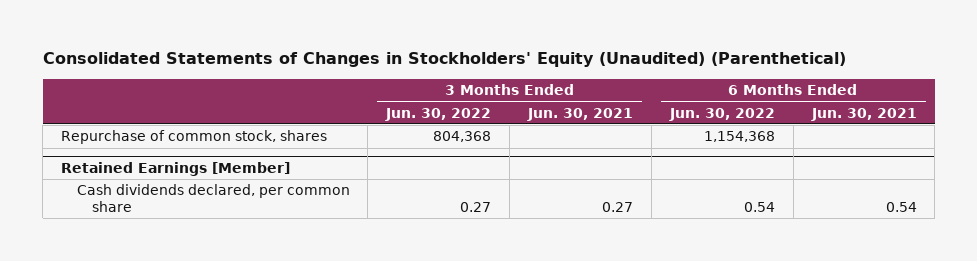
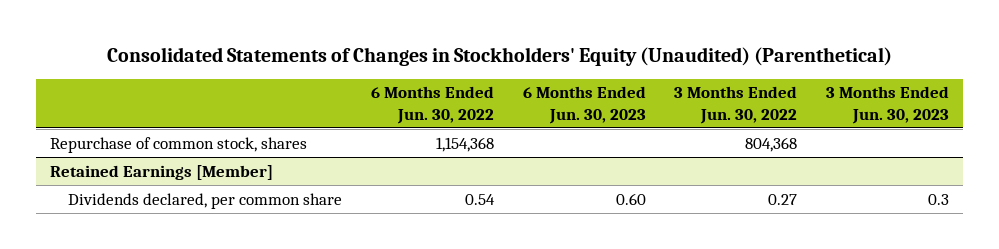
[527,107,634,121] Jun. 30, 2021 -> none
[810,107,917,121] Jun. 30, 2021 -> none
none -> [522,86,646,124] 6 Months Ended Jun. 30, 2023
none -> [825,86,949,124] 3 Months Ended Jun. 30, 2023
[76,184,350,212] Cash dividends declared, per common share -> [68,192,343,209] Dividends declared, per common share

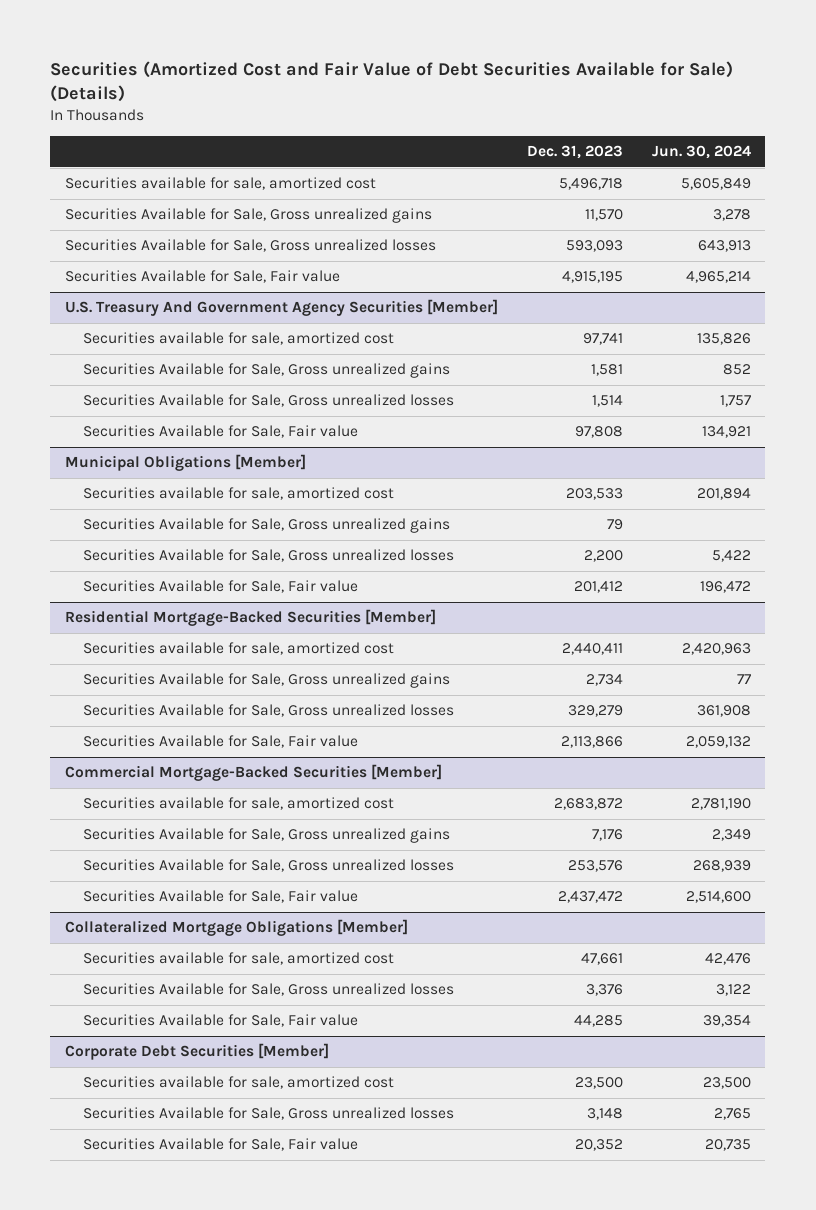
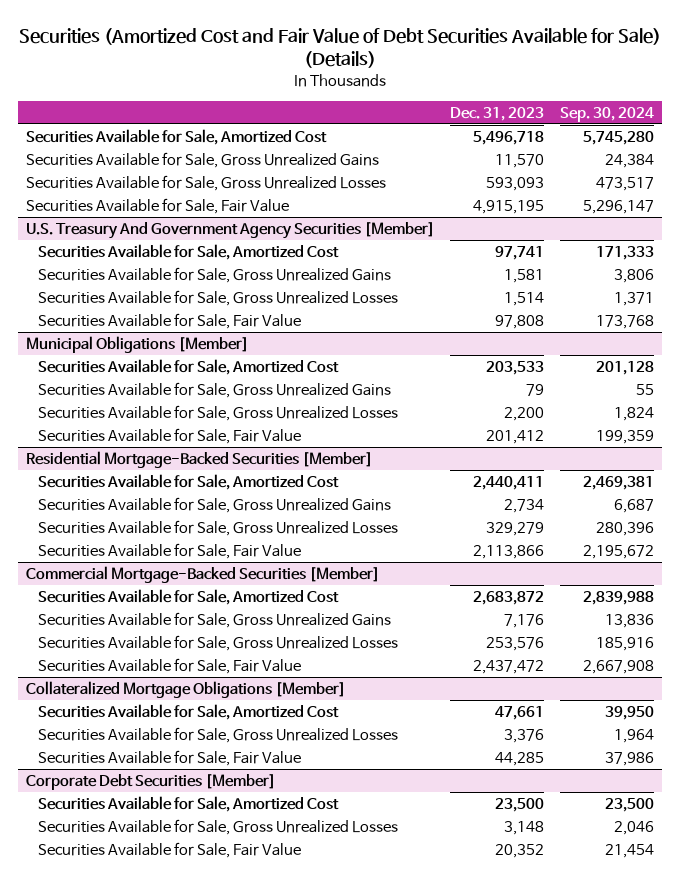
[651,145,751,160] Jun. 30, 2024 -> none
none -> [559,106,654,122] Sep. 30, 2024
[64,177,376,191] Securities available for sale, amortized cost -> [25,128,327,145] Securities Available for Sale, Amortized Cost
[64,208,432,224] Securities Available for Sale, Gross unrealized gains -> [25,151,379,168] Securities Available for Sale, Gross Unrealized Gains
[64,239,436,253] Securities Available for Sale, Gross unrealized losses -> [25,174,386,191] Securities Available for Sale, Gross Unrealized Losses
[64,270,340,284] Securities Available for Sale, Fair value -> [25,197,289,214] Securities Available for Sale, Fair Value
[82,332,394,346] Securities available for sale, amortized cost -> [37,243,339,260] Securities Available for Sale, Amortized Cost
[82,363,450,379] Securities Available for Sale, Gross unrealized gains -> [37,266,391,283] Securities Available for Sale, Gross Unrealized Gains
[82,394,454,408] Securities Available for Sale, Gross unrealized losses -> [37,289,398,306] Securities Available for Sale, Gross Unrealized Losses
[82,425,358,439] Securities Available for Sale, Fair value -> [37,312,301,329] Securities Available for Sale, Fair Value
[82,487,394,501] Securities available for sale, amortized cost -> [37,358,339,375] Securities Available for Sale, Amortized Cost
[82,518,450,534] Securities Available for Sale, Gross unrealized gains -> [37,381,391,398] Securities Available for Sale, Gross Unrealized Gains
[82,549,454,563] Securities Available for Sale, Gross unrealized losses -> [37,404,398,421] Securities Available for Sale, Gross Unrealized Losses
[82,580,358,594] Securities Available for Sale, Fair value -> [37,427,301,444] Securities Available for Sale, Fair Value
[82,642,394,656] Securities available for sale, amortized cost -> [37,473,339,490] Securities Available for Sale, Amortized Cost
[82,673,450,689] Securities Available for Sale, Gross unrealized gains -> [37,496,391,513] Securities Available for Sale, Gross Unrealized Gains
[82,704,454,718] Securities Available for Sale, Gross unrealized losses -> [37,519,398,536] Securities Available for Sale, Gross Unrealized Losses
[82,735,358,749] Securities Available for Sale, Fair value -> [37,542,301,559] Securities Available for Sale, Fair Value
[82,797,394,811] Securities available for sale, amortized cost -> [37,588,339,605] Securities Available for Sale, Amortized Cost
[82,828,450,844] Securities Available for Sale, Gross unrealized gains -> [37,611,391,628] Securities Available for Sale, Gross Unrealized Gains
[82,859,454,873] Securities Available for Sale, Gross unrealized losses -> [37,634,398,651] Securities Available for Sale, Gross Unrealized Losses
[82,890,358,904] Securities Available for Sale, Fair value -> [37,657,301,674] Securities Available for Sale, Fair Value
[82,952,394,966] Securities available for sale, amortized cost -> [37,703,339,720] Securities Available for Sale, Amortized Cost
[82,983,454,997] Securities Available for Sale, Gross unrealized losses -> [37,726,398,743] Securities Available for Sale, Gross Unrealized Losses
[82,1014,358,1028] Securities Available for Sale, Fair value -> [37,749,301,766] Securities Available for Sale, Fair Value
[82,1076,394,1090] Securities available for sale, amortized cost -> [37,795,339,812] Securities Available for Sale, Amortized Cost
[82,1107,454,1121] Securities Available for Sale, Gross unrealized losses -> [37,818,398,835] Securities Available for Sale, Gross Unrealized Losses
[82,1138,358,1152] Securities Available for Sale, Fair value -> [37,841,301,858] Securities Available for Sale, Fair Value

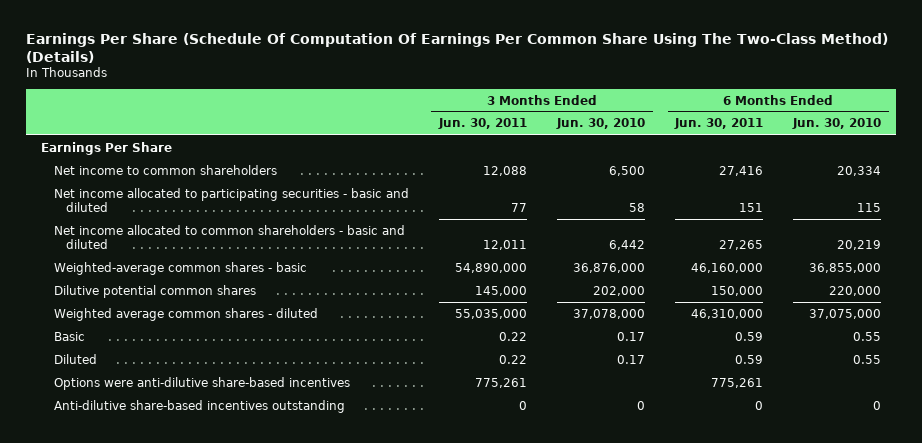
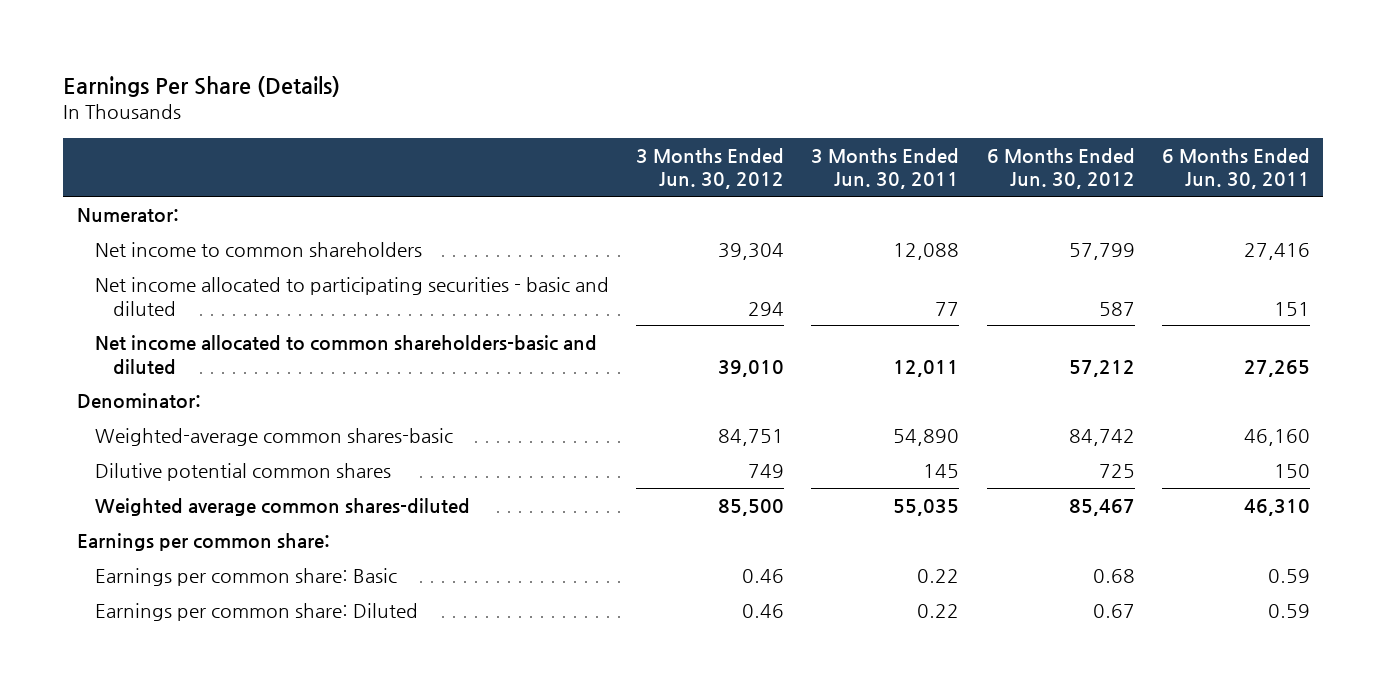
[25,32,888,63] Earnings Per Share (Schedule Of Computation Of Earnings Per Common Share Using The Two-Class Method) (Details) -> [62,75,340,97] Earnings Per Share (Details)
[556,118,646,130] Jun. 30, 2010 -> none
[792,118,882,130] Jun. 30, 2010 -> none
none -> [635,147,784,190] 3 Months Ended Jun. 30, 2012
none -> [986,147,1135,190] 6 Months Ended Jun. 30, 2012
[41,141,173,155] Earnings Per Share -> none
none -> [76,208,179,223] Numerator:
[53,376,350,390] Options were anti-dilutive share-based incentives -> none
[53,399,345,413] Anti-dilutive share-based incentives outstanding -> none
[53,224,405,249] Net income allocated to common shareholders - basic and diluted -> [94,335,597,374] Net income allocated to common shareholders-basic and diluted
none -> [76,393,201,409] Denominator:
[53,261,307,275] Weighted-average common shares - basic -> [94,428,453,447] Weighted-average common shares-basic
[454,262,527,273] 54,890,000 -> [893,429,960,447] 54,890
[691,262,764,273] 46,160,000 -> [1243,429,1310,447] 46,160
[474,285,527,296] 145,000 -> [923,464,960,479] 145
[711,285,764,296] 150,000 -> [1273,464,1310,479] 150
[53,307,318,321] Weighted average common shares - diluted -> [94,498,470,517] Weighted average common shares-diluted
[454,308,527,319] 55,035,000 -> [893,499,960,517] 55,035
[691,308,764,319] 46,310,000 -> [1243,499,1310,517] 46,310
none -> [76,533,330,552] Earnings per common share:
[53,331,85,341] Basic -> [94,568,397,587] Earnings per common share: Basic
[53,353,97,364] Diluted -> [94,603,418,622] Earnings per common share: Diluted

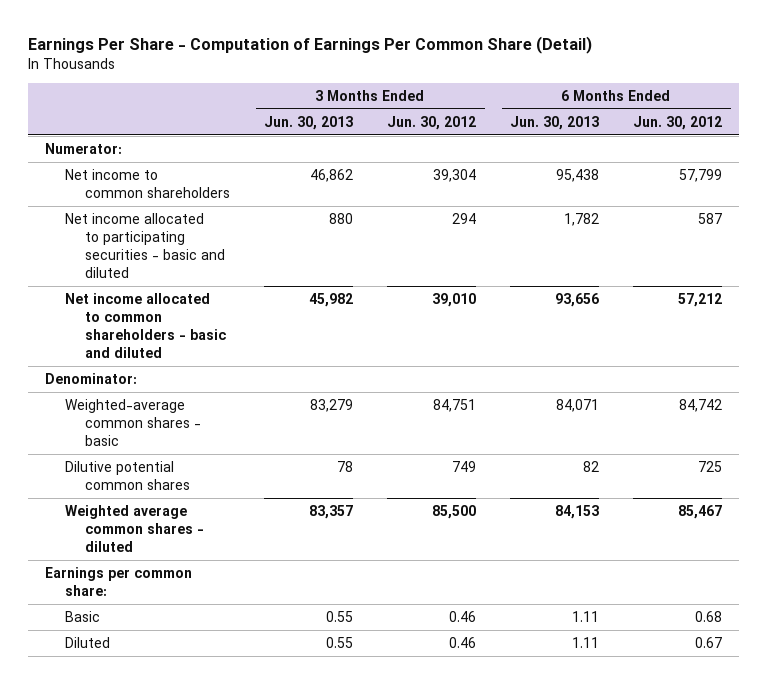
[62,75,340,97] Earnings Per Share (Details) -> [28,36,593,55] Earnings Per Share - Computation of Earnings Per Common Share (Detail)
[811,147,960,190] 3 Months Ended Jun. 30, 2011 -> none
[1161,147,1310,190] 6 Months Ended Jun. 30, 2011 -> none
none -> [264,115,354,130] Jun. 30, 2013
none -> [510,115,600,130] Jun. 30, 2013
[94,335,597,374] Net income allocated to common shareholders-basic and diluted -> [65,292,227,358] Net income allocated to common shareholders - basic and diluted
[94,428,453,447] Weighted-average common shares-basic -> [65,398,202,446] Weighted-average common shares - basic
[94,498,470,517] Weighted average common shares-diluted -> [65,504,205,552] Weighted average common shares - diluted
[94,568,397,587] Earnings per common share: Basic -> [65,610,101,622] Basic
[94,603,418,622] Earnings per common share: Diluted -> [65,636,111,648] Diluted

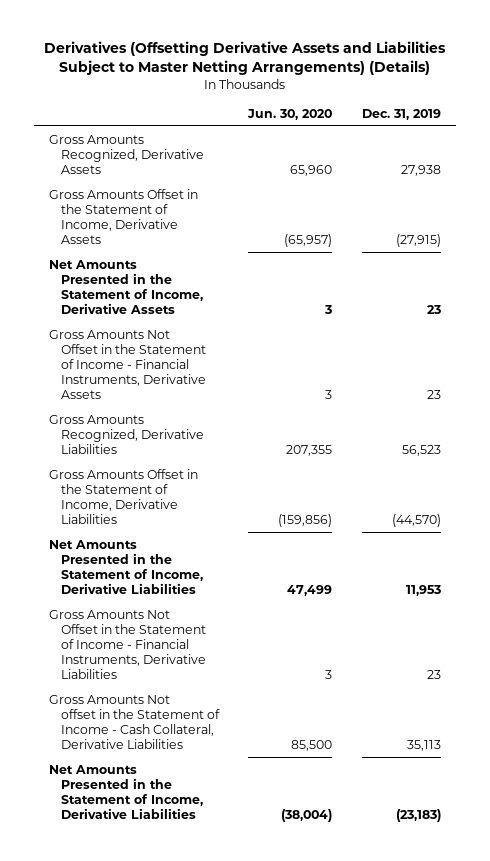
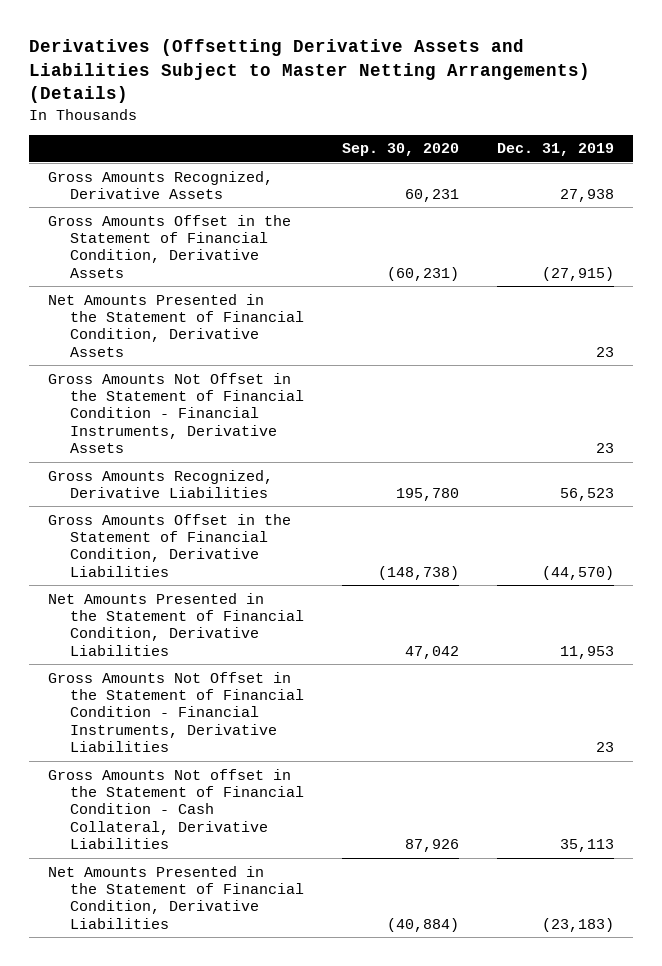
[247,108,333,120] Jun. 30, 2020 -> none
none -> [341,143,459,157] Sep. 30, 2020
[48,188,198,245] Gross Amounts Offset in the Statement of Income, Derivative Assets -> [48,214,292,278] Gross Amounts Offset in the Statement of Financial Condition, Derivative Assets
[48,259,203,315] Net Amounts Presented in the Statement of Income, Derivative Assets -> [48,293,304,357] Net Amounts Presented in the Statement of Financial Condition, Derivative Assets
[48,329,206,400] Gross Amounts Not Offset in the Statement of Income - Financial Instruments, Derivative Assets -> [48,372,304,454] Gross Amounts Not Offset in the Statement of Financial Condition - Financial Instruments, Derivative Assets
[48,468,198,525] Gross Amounts Offset in the Statement of Income, Derivative Liabilities -> [48,513,292,577] Gross Amounts Offset in the Statement of Financial Condition, Derivative Liabilities
[48,539,203,595] Net Amounts Presented in the Statement of Income, Derivative Liabilities -> [48,592,304,656] Net Amounts Presented in the Statement of Financial Condition, Derivative Liabilities
[48,609,206,680] Gross Amounts Not Offset in the Statement of Income - Financial Instruments, Derivative Liabilities -> [48,671,304,753] Gross Amounts Not Offset in the Statement of Financial Condition - Financial Instruments, Derivative Liabilities
[48,694,220,750] Gross Amounts Not offset in the Statement of Income - Cash Collateral, Derivative Liabilities -> [48,768,304,850] Gross Amounts Not offset in the Statement of Financial Condition - Cash Collateral, Derivative Liabilities
[48,764,203,820] Net Amounts Presented in the Statement of Income, Derivative Liabilities -> [48,865,304,929] Net Amounts Presented in the Statement of Financial Condition, Derivative Liabilities

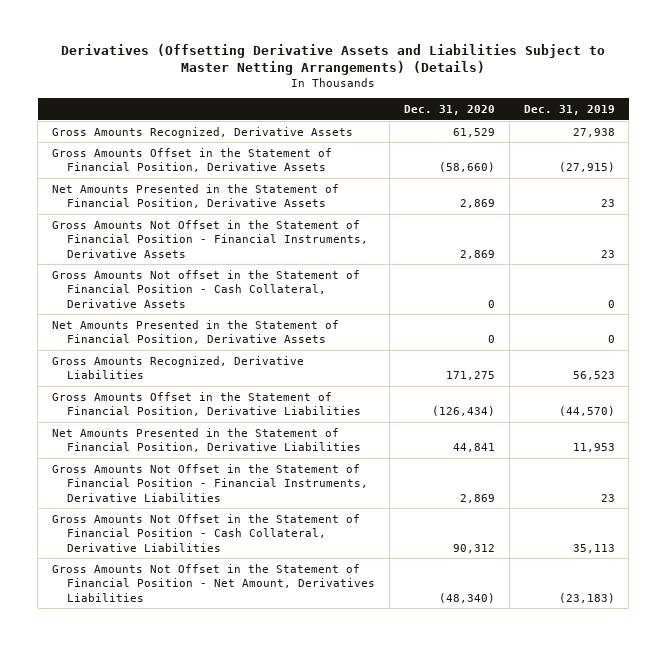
[341,143,459,157] Sep. 30, 2020 -> none
none -> [403,105,495,116] Dec. 31, 2020
[48,214,292,278] Gross Amounts Offset in the Statement of Financial Condition, Derivative Assets -> [51,147,332,173] Gross Amounts Offset in the Statement of Financial Position, Derivative Assets
[48,293,304,357] Net Amounts Presented in the Statement of Financial Condition, Derivative Assets -> [51,183,339,209] Net Amounts Presented in the Statement of Financial Position, Derivative Assets
[48,372,304,454] Gross Amounts Not Offset in the Statement of Financial Condition - Financial Instruments, Derivative Assets -> [51,219,369,258] Gross Amounts Not Offset in the Statement of Financial Position - Financial Instruments, Derivative Assets
none -> [51,269,360,308] Gross Amounts Not offset in the Statement of Financial Position - Cash Collateral, Derivative Assets
none -> [51,319,339,345] Net Amounts Presented in the Statement of Financial Position, Derivative Assets
[48,513,292,577] Gross Amounts Offset in the Statement of Financial Condition, Derivative Liabilities -> [51,391,362,417] Gross Amounts Offset in the Statement of Financial Position, Derivative Liabilities
[48,592,304,656] Net Amounts Presented in the Statement of Financial Condition, Derivative Liabilities -> [51,427,362,453] Net Amounts Presented in the Statement of Financial Position, Derivative Liabilities
[48,671,304,753] Gross Amounts Not Offset in the Statement of Financial Condition - Financial Instruments, Derivative Liabilities -> [51,463,369,502] Gross Amounts Not Offset in the Statement of Financial Position - Financial Instruments, Derivative Liabilities
[48,768,304,850] Gross Amounts Not offset in the Statement of Financial Condition - Cash Collateral, Derivative Liabilities -> [51,513,360,552] Gross Amounts Not Offset in the Statement of Financial Position - Cash Collateral, Derivative Liabilities
[48,865,304,929] Net Amounts Presented in the Statement of Financial Condition, Derivative Liabilities -> [51,563,376,602] Gross Amounts Not Offset in the Statement of Financial Position - Net Amount, Derivatives Liabilities

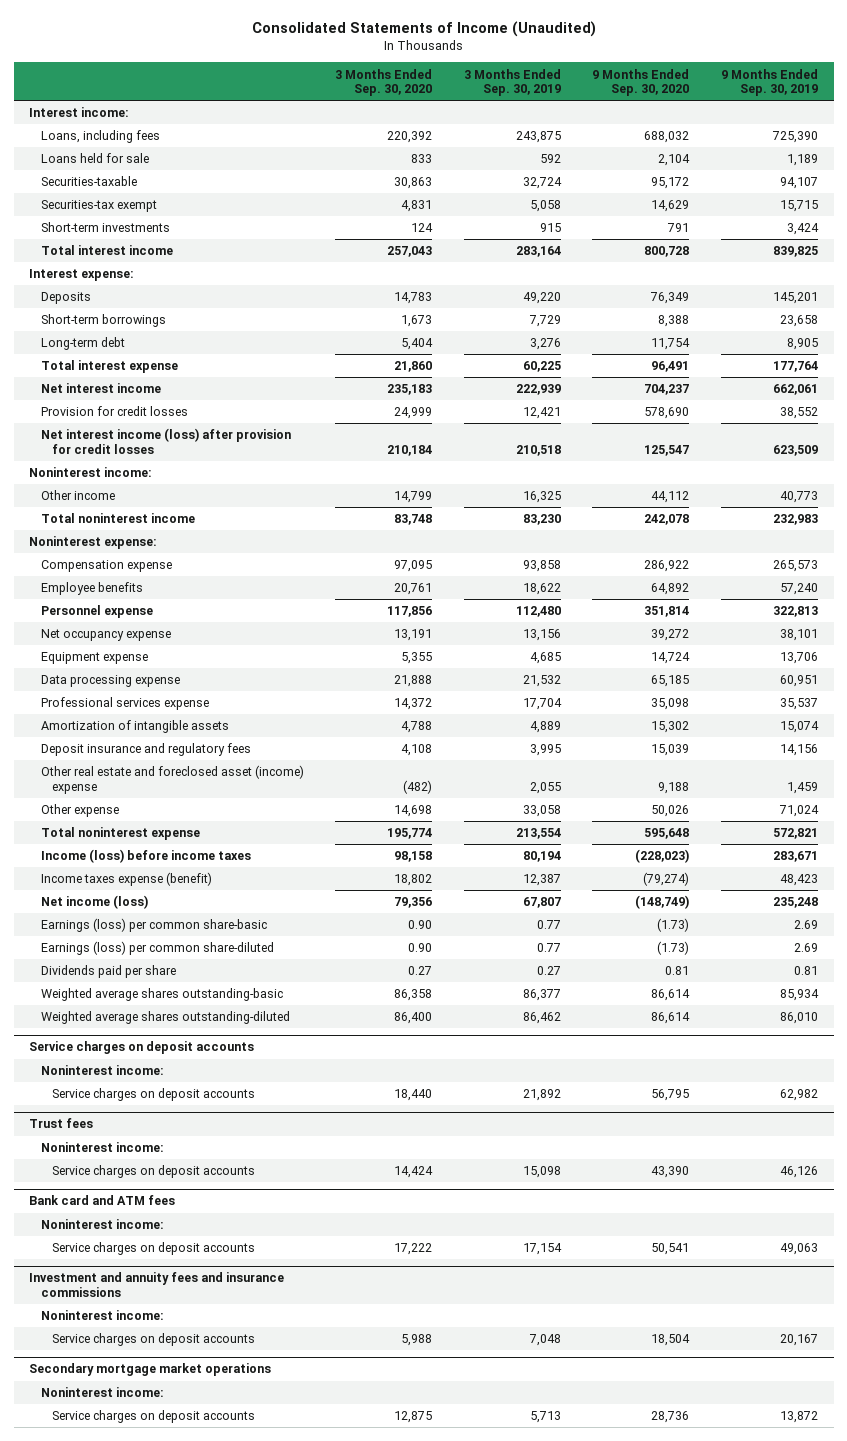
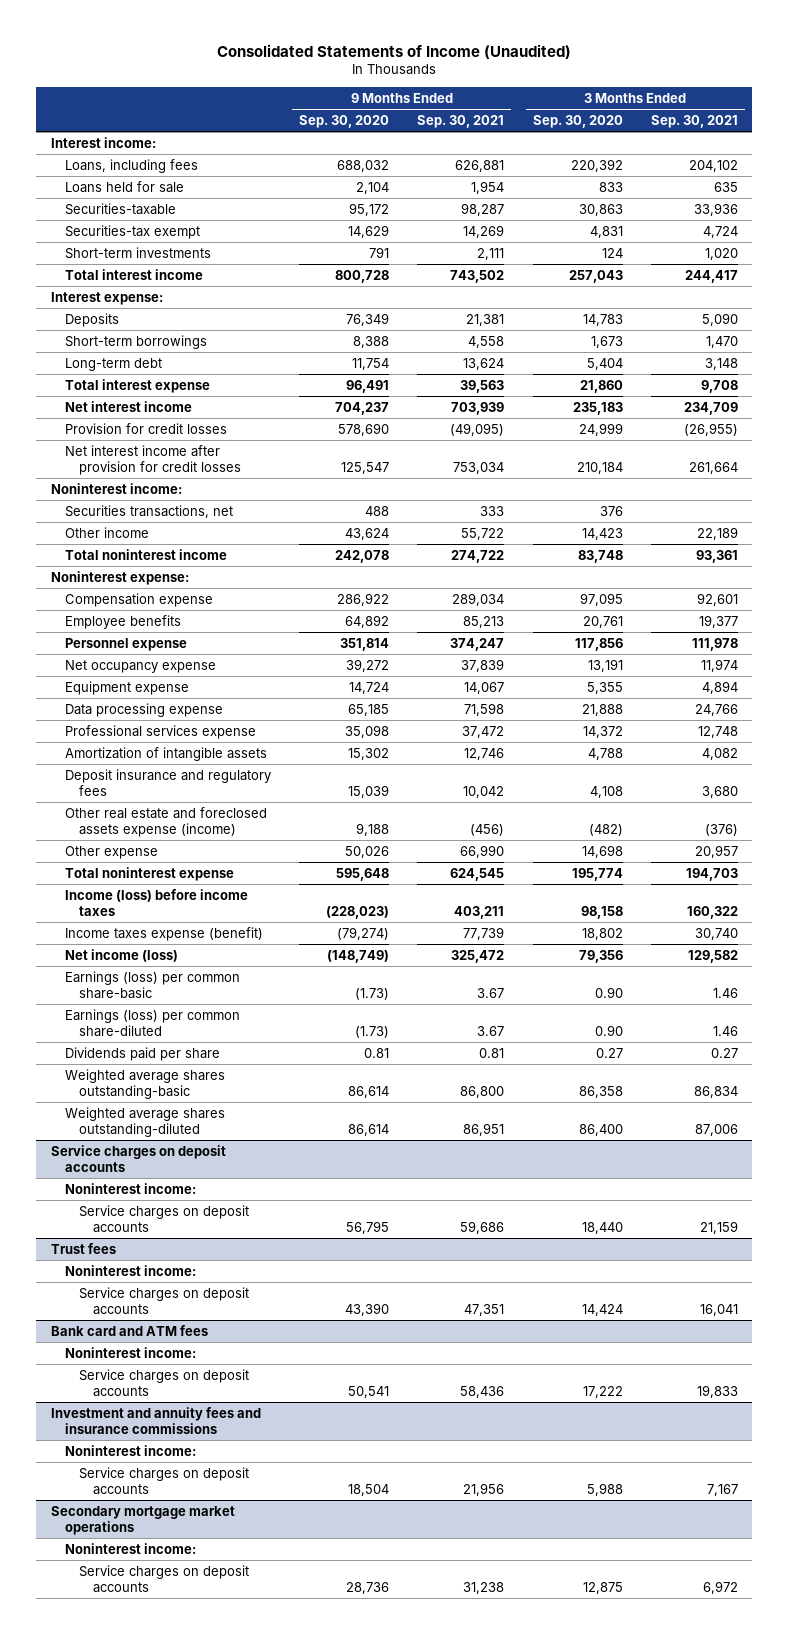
[463,68,561,97] 3 Months Ended Sep. 30, 2019 -> none
[720,68,818,97] 9 Months Ended Sep. 30, 2019 -> none
none -> [417,114,505,128] Sep. 30, 2021
none -> [650,114,738,128] Sep. 30, 2021
[40,428,291,454] Net interest income (loss) after provision for credit losses -> [64,444,242,476] Net interest income after provision for credit losses
none -> [64,504,233,518] Securities transactions, net
[394,491,433,504] 14,799 -> [581,527,623,540] 14,423
[651,491,690,504] 44,112 -> [345,527,390,540] 43,624
[40,765,304,794] Other real estate and foreclosed asset (income) expense -> [64,806,267,838] Other real estate and foreclosed assets expense (income)

